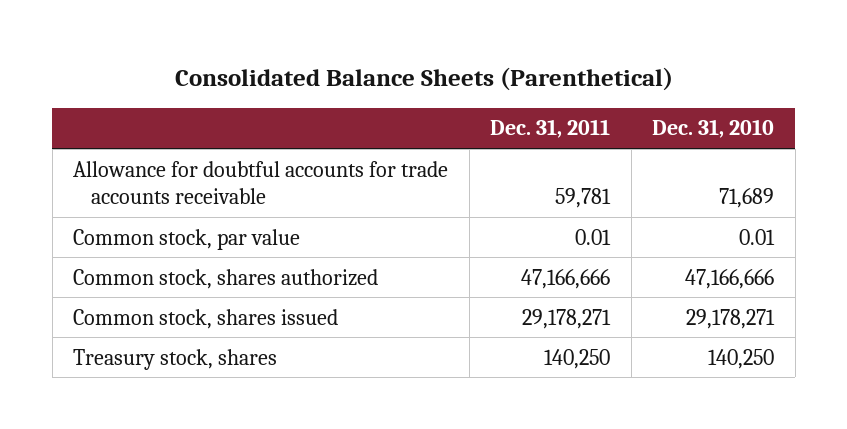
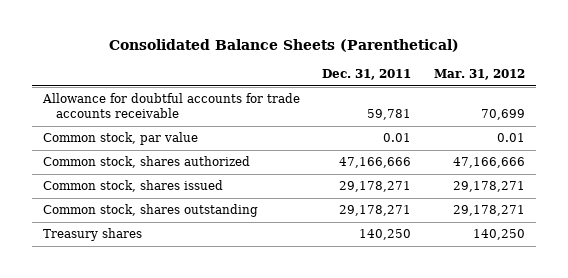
[652,119,775,139] Dec. 31, 2010 -> none
none -> [434,69,526,81] Mar. 31, 2012
none -> [42,204,258,218] Common stock, shares outstanding
[73,348,278,370] Treasury stock, shares -> [42,228,142,242] Treasury shares

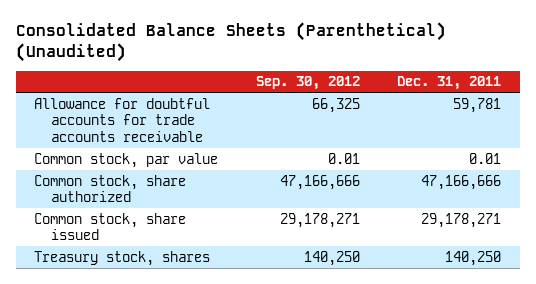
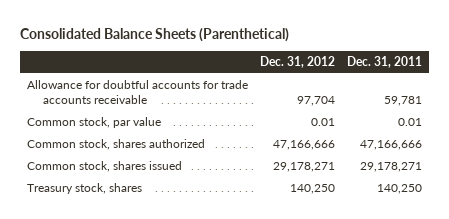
[15,22,446,63] Consolidated Balance Sheets (Parenthetical) (Unaudited) -> [20,27,290,42] Consolidated Balance Sheets (Parenthetical)
[255,76,360,91] Sep. 30, 2012 -> none
none -> [259,55,335,68] Dec. 31, 2012
[34,174,187,203] Common stock, share authorized -> [26,139,205,151] Common stock, shares authorized
[34,212,187,241] Common stock, share issued -> [26,161,182,173] Common stock, shares issued

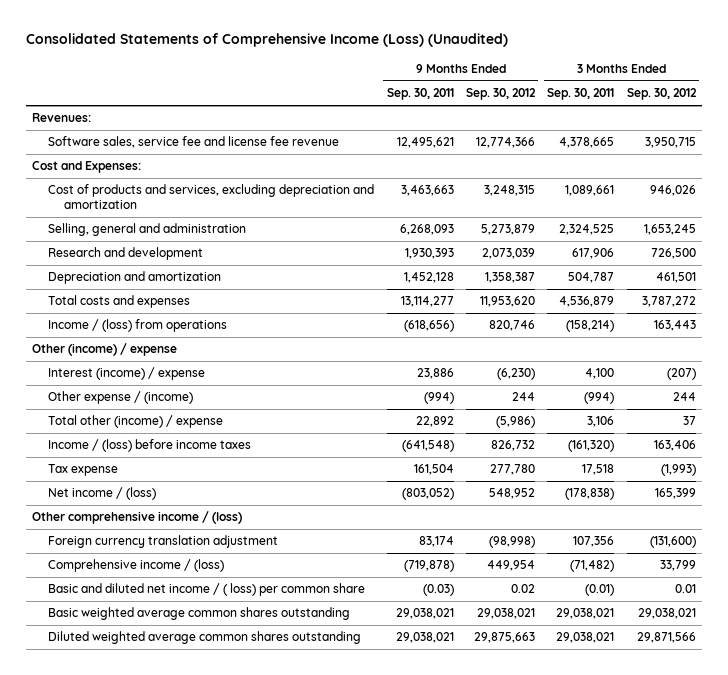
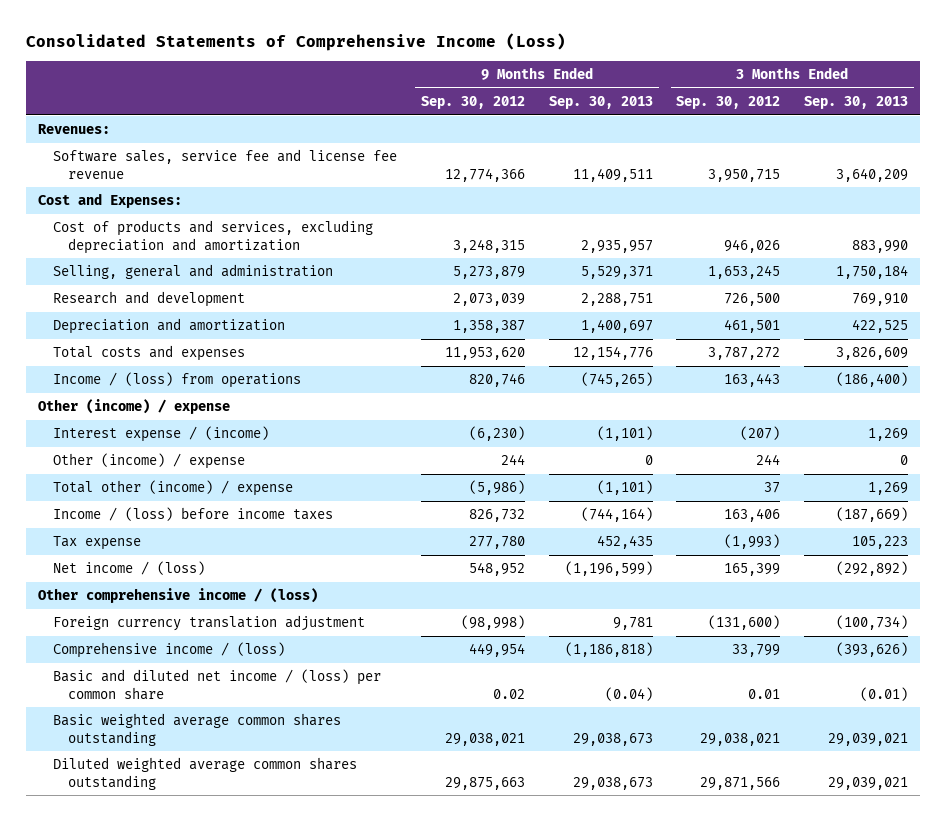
[25,33,508,48] Consolidated Statements of Comprehensive Income (Loss) (Unaudited) -> [26,33,567,52] Consolidated Statements of Comprehensive Income (Loss)
[386,88,454,101] Sep. 30, 2011 -> none
[547,88,615,101] Sep. 30, 2011 -> none
none -> [548,95,653,109] Sep. 30, 2013
none -> [804,95,909,109] Sep. 30, 2013
[48,367,206,381] Interest (income) / expense -> [53,426,270,443] Interest expense / (income)
[48,391,194,405] Other expense / (income) -> [53,453,246,470] Other (income) / expense
[48,583,366,597] Basic and diluted net income / ( loss) per common share -> [53,669,382,700] Basic and diluted net income / (loss) per common share

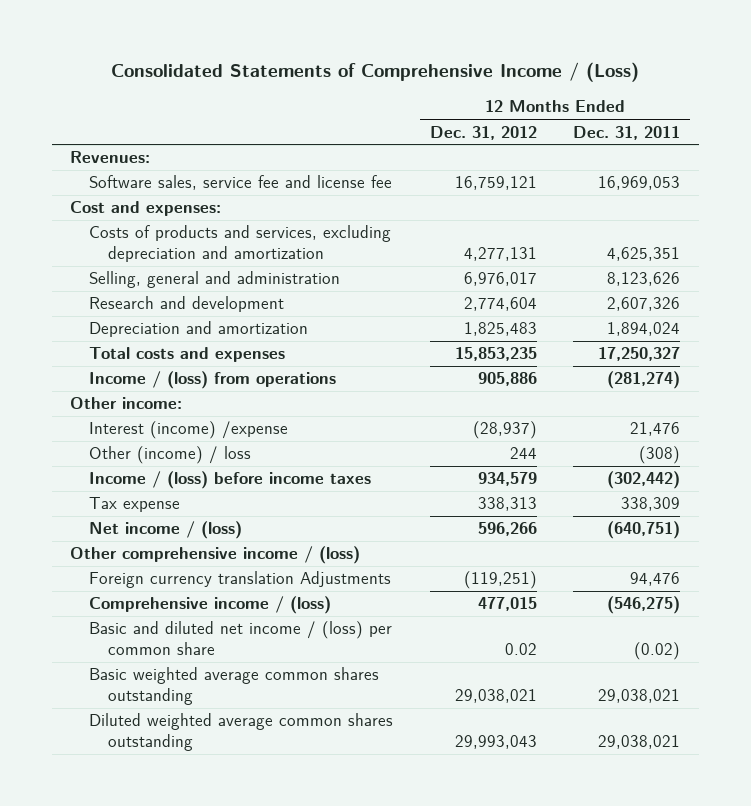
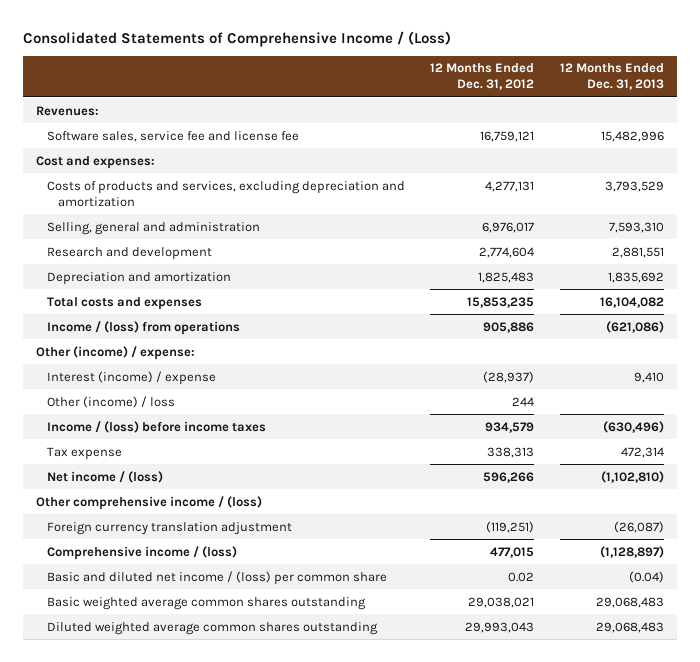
[573,125,681,140] Dec. 31, 2011 -> none
none -> [560,63,665,91] 12 Months Ended Dec. 31, 2013
[70,397,183,410] Other income: -> [35,345,195,360] Other (income) / expense:
[88,421,288,440] Interest (income) /expense -> [46,370,216,385] Interest (income) / expense
[88,571,391,589] Foreign currency translation Adjustments -> [46,521,292,535] Foreign currency translation adjustment

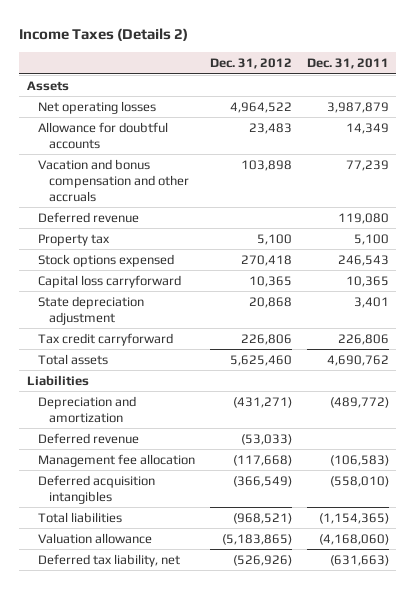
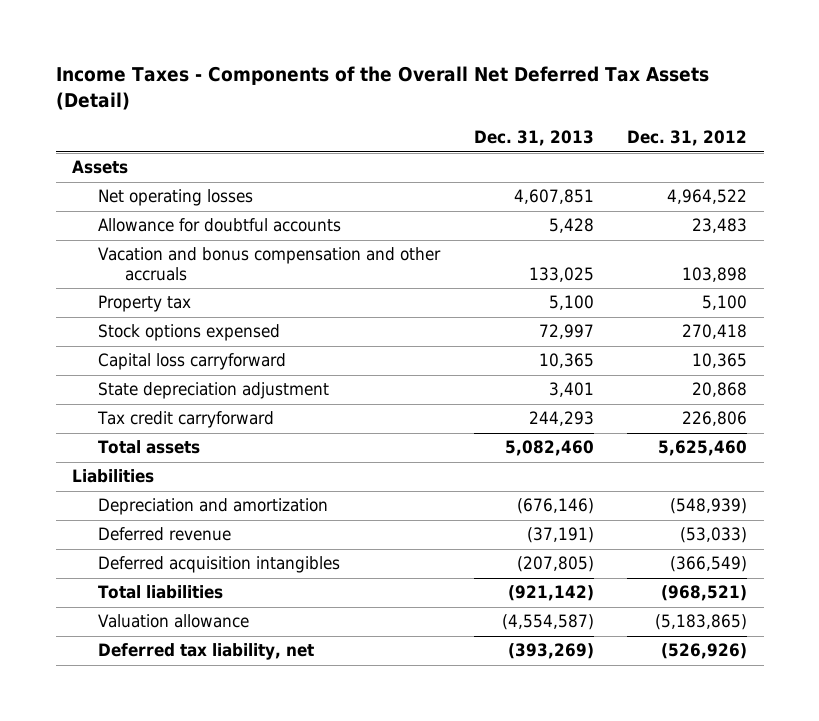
[19,28,189,42] Income Taxes (Details 2) -> [55,66,709,110] Income Taxes - Components of the Overall Net Deferred Tax Assets (Detail)
[306,58,389,70] Dec. 31, 2011 -> none
none -> [473,130,594,147] Dec. 31, 2013
[37,211,139,223] Deferred revenue -> none
[232,396,292,408] (431,271) -> [670,498,748,515] (548,939)
[37,453,195,467] Management fee allocation -> none

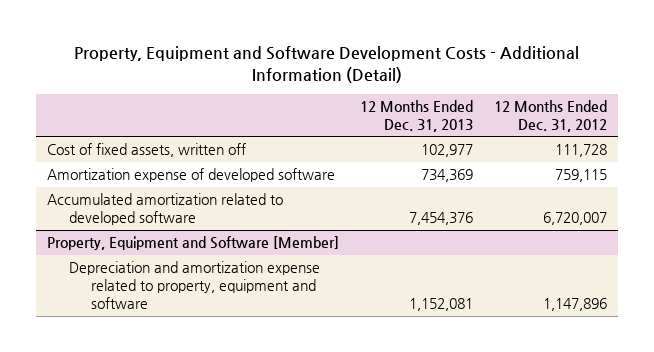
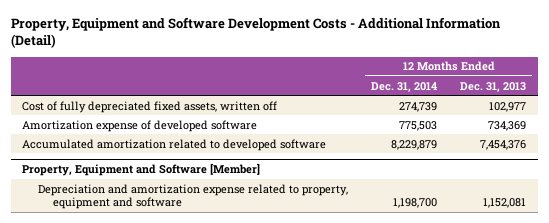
[494,99,608,132] 12 Months Ended Dec. 31, 2012 -> none
none -> [371,81,438,92] Dec. 31, 2014
[46,143,246,158] Cost of fixed assets, written off -> [22,100,278,113] Cost of fully depreciated fixed assets, written off

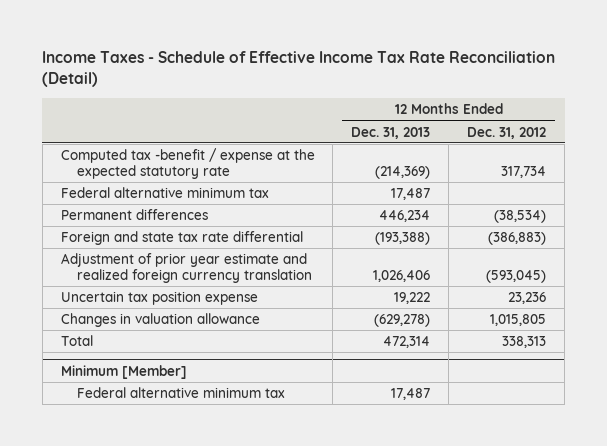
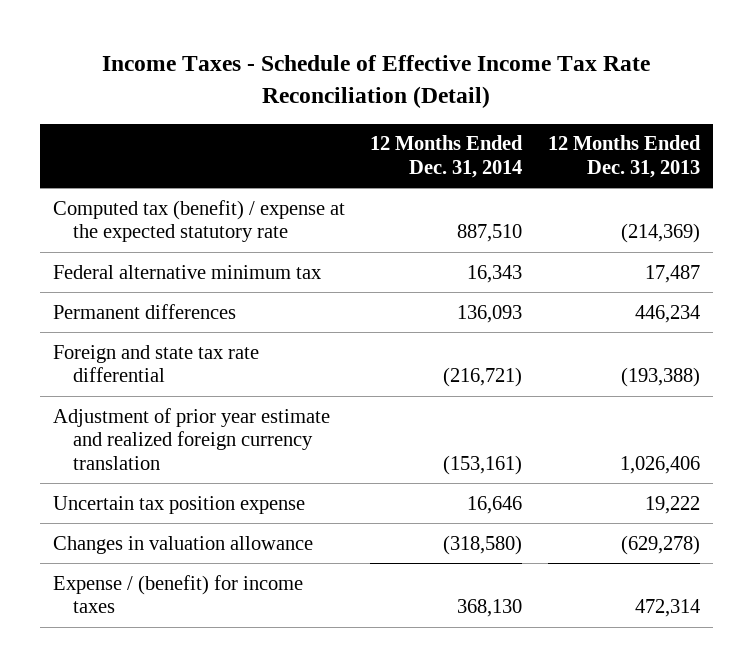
[467,126,547,139] Dec. 31, 2012 -> none
none -> [370,135,524,178] 12 Months Ended Dec. 31, 2014
[60,148,315,179] Computed tax -benefit / expense at the expected statutory rate -> [52,199,345,243] Computed tax (benefit) / expense at the expected statutory rate
[60,364,187,379] Minimum [Member] -> none
[77,387,286,399] Federal alternative minimum tax -> none
[60,335,93,347] Total -> [52,574,303,614] Expense / (benefit) for income taxes

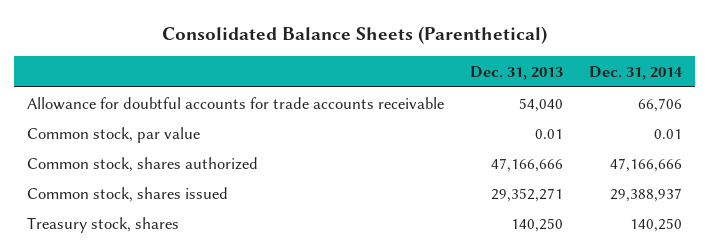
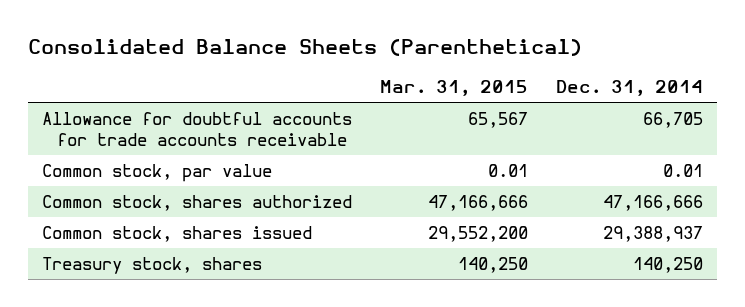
[470,65,564,80] Dec. 31, 2013 -> none
none -> [380,80,529,97] Mar. 31, 2015
[637,97,682,112] 66,706 -> [642,111,703,128] 66,705

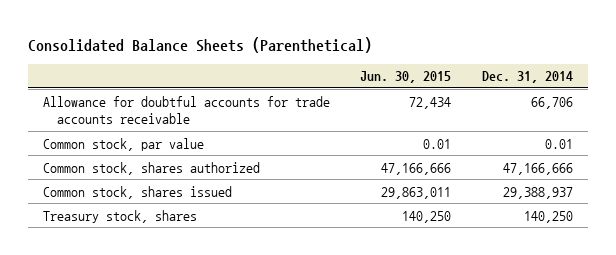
[380,80,529,97] Mar. 31, 2015 -> none
none -> [360,71,452,84] Jun. 30, 2015
[642,111,703,128] 66,705 -> [530,96,573,109] 66,706

